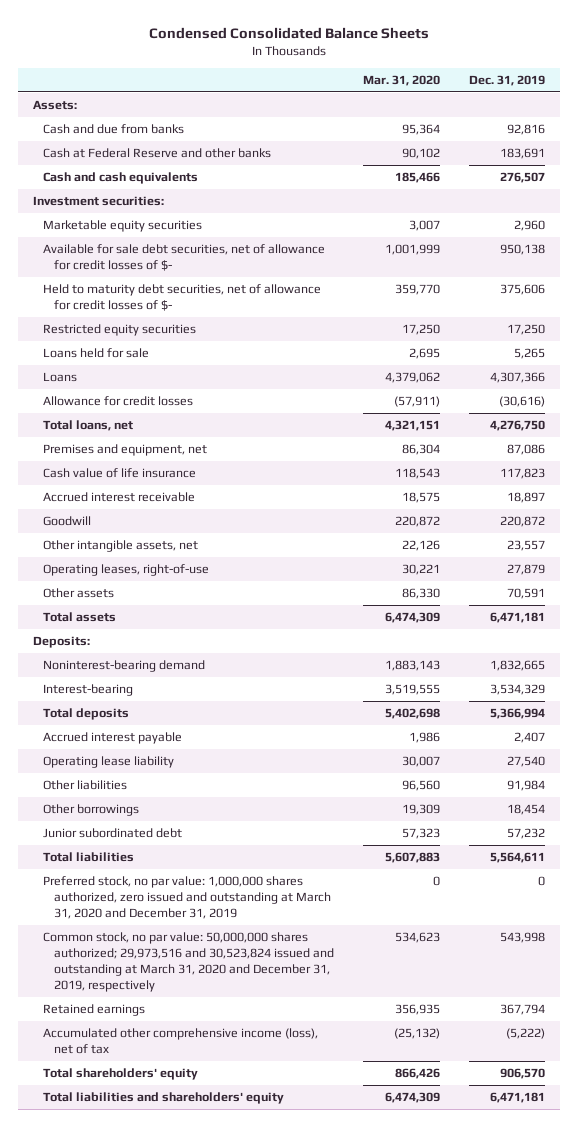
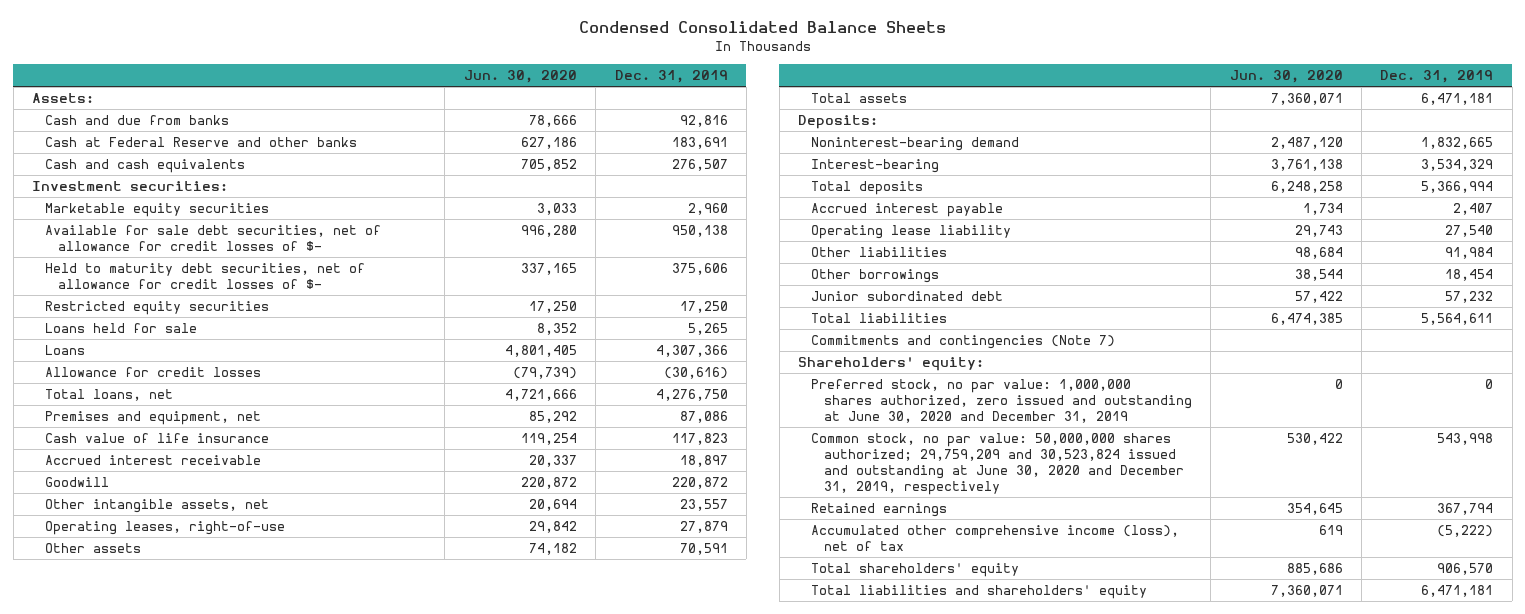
[363,74,441,86] Mar. 31, 2020 -> none
none -> [463,69,577,83] Jun. 30, 2020
none -> [810,334,1115,349] Commitments and contingencies (Note 7)
none -> [797,356,984,371] Shareholders' equity:
[43,876,332,920] Preferred stock, no par value: 1,000,000 shares authorized, zero issued and outstanding at March 31, 2020 and December 31, 2019 -> [810,378,1192,423] Preferred stock, no par value: 1,000,000 shares authorized, zero issued and outstanding at June 30, 2020 and December 31, 2019
[43,932,335,993] Common stock, no par value: 50,000,000 shares authorized; 29,973,516 and 30,523,824 issued and outstanding at March 31, 2020 and December 31, 2019, respectively -> [810,432,1184,495] Common stock, no par value: 50,000,000 shares authorized; 29,759,209 and 30,523,824 issued and outstanding at June 30, 2020 and December 31, 2019, respectively

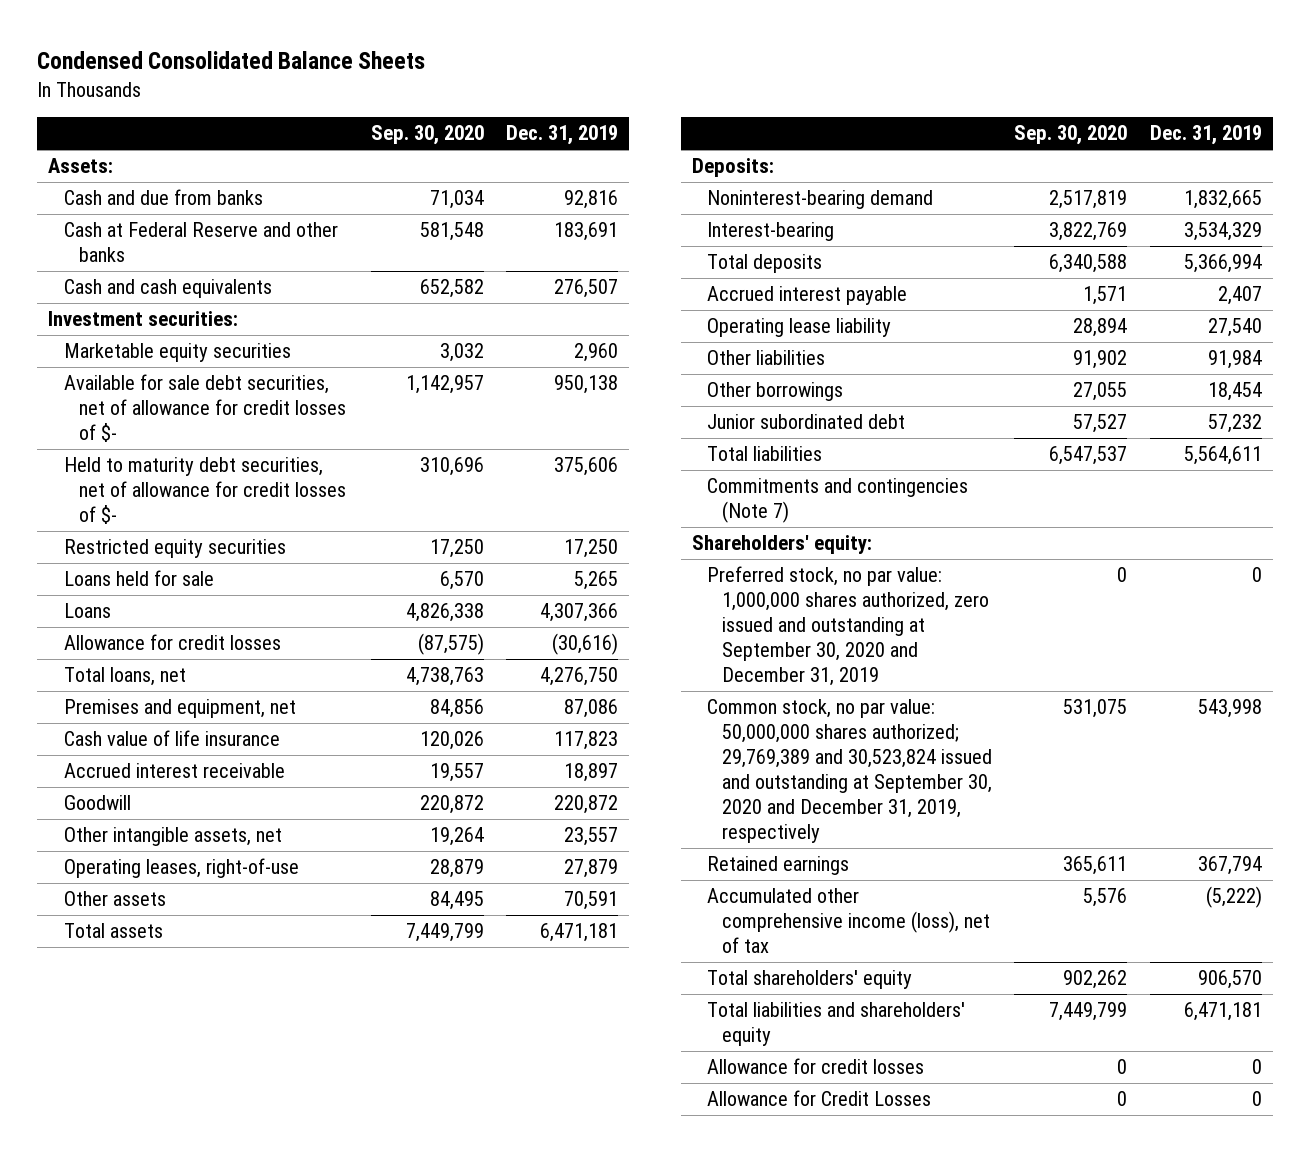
[463,69,577,83] Jun. 30, 2020 -> none
none -> [371,125,485,146] Sep. 30, 2020
[810,378,1192,423] Preferred stock, no par value: 1,000,000 shares authorized, zero issued and outstanding at June 30, 2020 and December 31, 2019 -> [706,566,989,686] Preferred stock, no par value: 1,000,000 shares authorized, zero issued and outstanding at September 30, 2020 and December 31, 2019
[810,432,1184,495] Common stock, no par value: 50,000,000 shares authorized; 29,759,209 and 30,523,824 issued and outstanding at June 30, 2020 and December 31, 2019, respectively -> [706,699,992,843] Common stock, no par value: 50,000,000 shares authorized; 29,769,389 and 30,523,824 issued and outstanding at September 30, 2020 and December 31, 2019, respectively
none -> [706,1058,924,1075] Allowance for credit losses
none -> [706,1090,931,1107] Allowance for Credit Losses

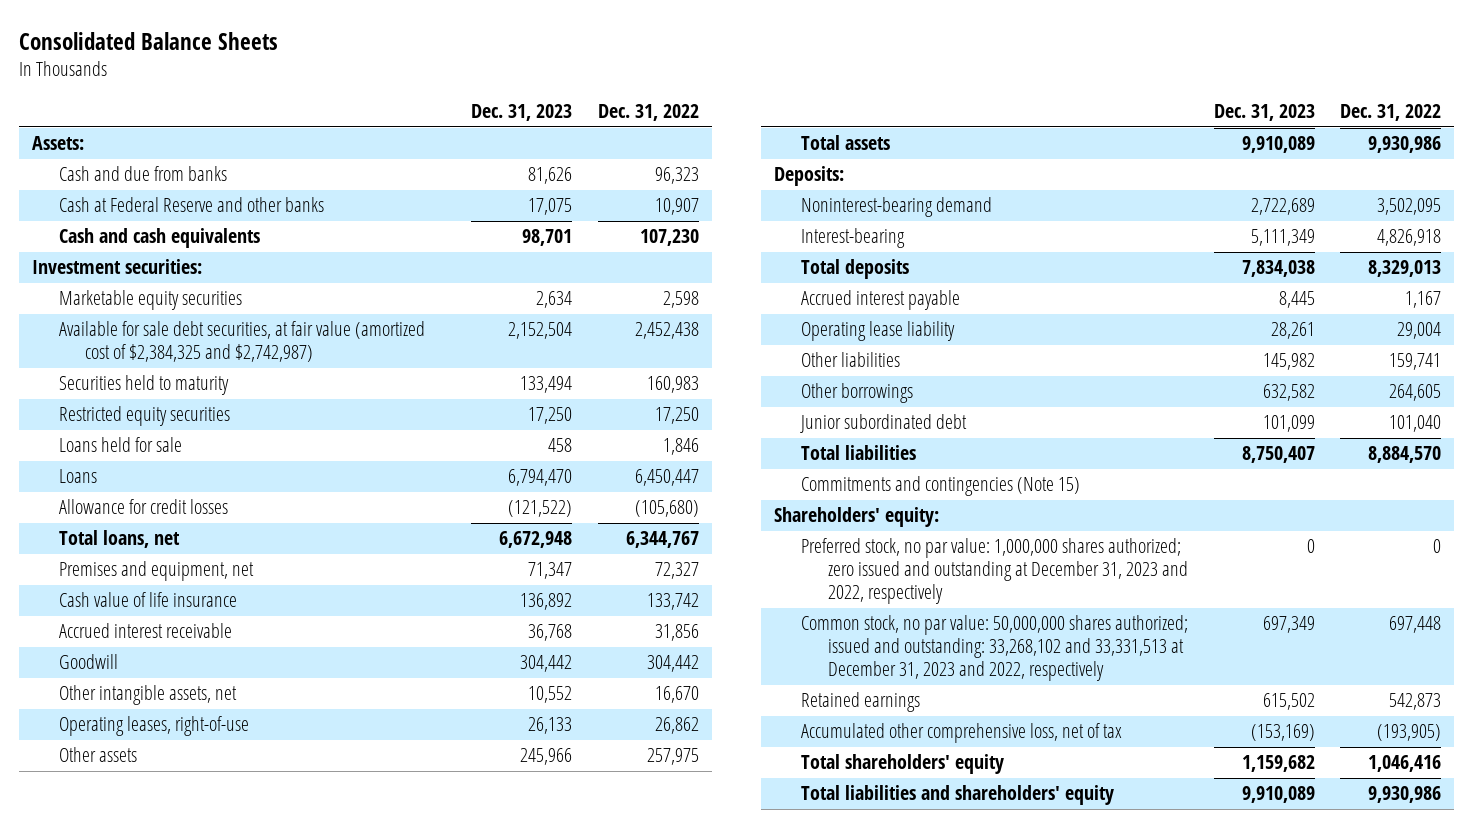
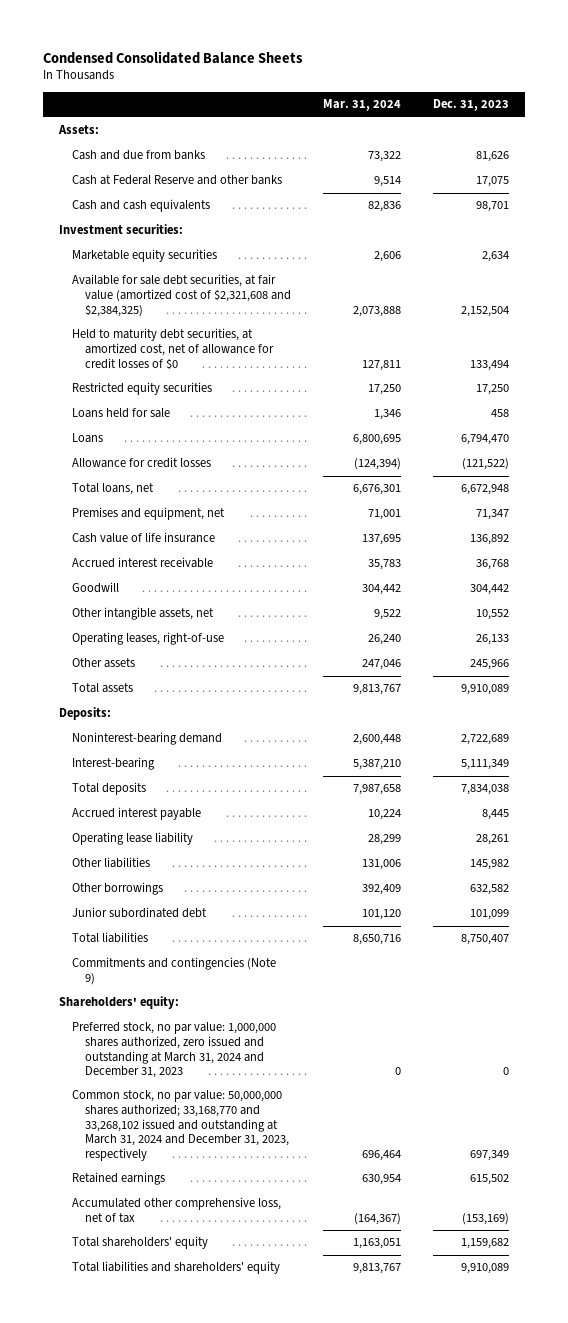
[18,31,278,50] Consolidated Balance Sheets -> [43,50,304,64] Condensed Consolidated Balance Sheets
[597,104,699,122] Dec. 31, 2022 -> none
none -> [322,99,401,112] Mar. 31, 2024
[58,321,425,363] Available for sale debt securities, at fair value (amortized cost of $2,384,325 and $2,742,987) -> [71,274,291,317] Available for sale debt securities, at fair value (amortized cost of $2,321,608 and $2,384,325)
[58,375,229,396] Securities held to maturity -> [71,328,274,370] Held to maturity debt securities, at amortized cost, net of allowance for credit losses of $0
[800,476,1080,497] Commitments and contingencies (Note 15) -> [71,957,276,986] Commitments and contingencies (Note 9)
[800,538,1188,605] Preferred stock, no par value: 1,000,000 shares authorized; zero issued and outstanding at December 31, 2023 and 2022, respectively -> [71,1022,276,1079] Preferred stock, no par value: 1,000,000 shares authorized, zero issued and outstanding at March 31, 2024 and December 31, 2023
[800,615,1188,682] Common stock, no par value: 50,000,000 shares authorized; issued and outstanding: 33,268,102 and 33,331,513 at December 31, 2023 and 2022, respectively -> [71,1090,289,1161] Common stock, no par value: 50,000,000 shares authorized; 33,168,770 and 33,268,102 issued and outstanding at March 31, 2024 and December 31, 2023, respectively

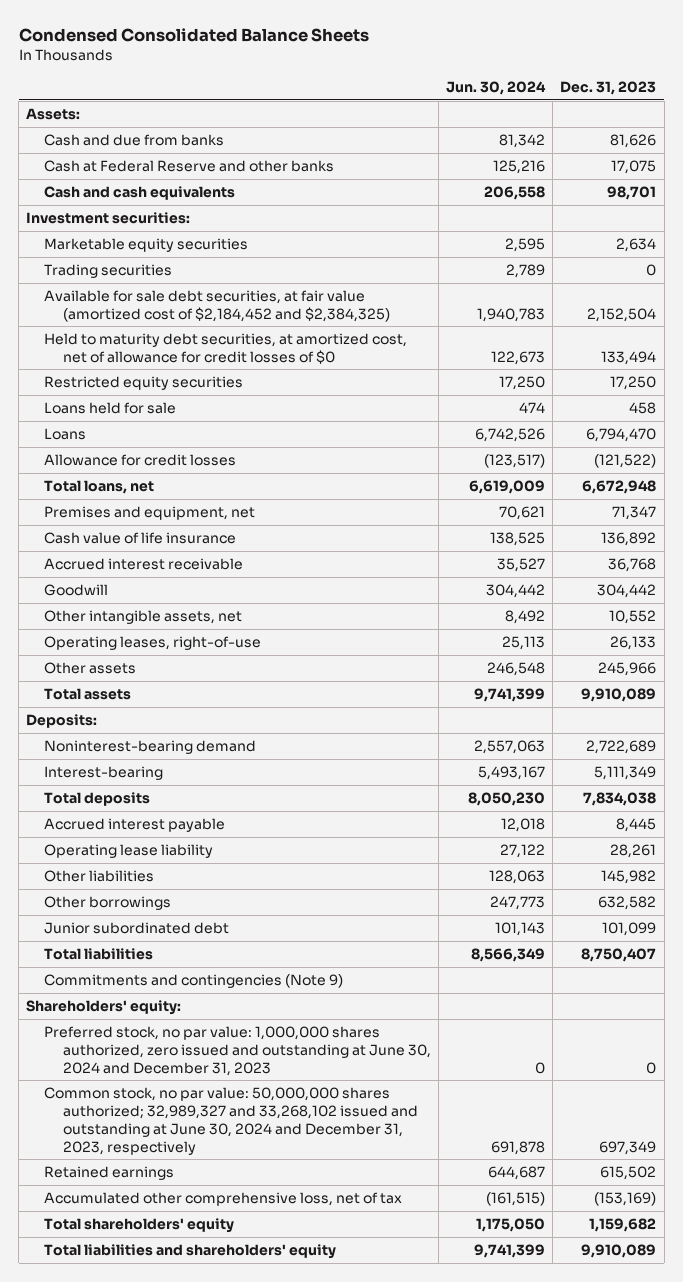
[322,99,401,112] Mar. 31, 2024 -> none
none -> [446,80,547,95] Jun. 30, 2024
none -> [44,263,173,278] Trading securities
[71,274,291,317] Available for sale debt securities, at fair value (amortized cost of $2,321,608 and $2,384,325) -> [44,289,390,322] Available for sale debt securities, at fair value (amortized cost of $2,184,452 and $2,384,325)
[71,1022,276,1079] Preferred stock, no par value: 1,000,000 shares authorized, zero issued and outstanding at March 31, 2024 and December 31, 2023 -> [44,1025,431,1076] Preferred stock, no par value: 1,000,000 shares authorized, zero issued and outstanding at June 30, 2024 and December 31, 2023
[71,1090,289,1161] Common stock, no par value: 50,000,000 shares authorized; 33,168,770 and 33,268,102 issued and outstanding at March 31, 2024 and December 31, 2023, respectively -> [44,1086,418,1155] Common stock, no par value: 50,000,000 shares authorized; 32,989,327 and 33,268,102 issued and outstanding at June 30, 2024 and December 31, 2023, respectively

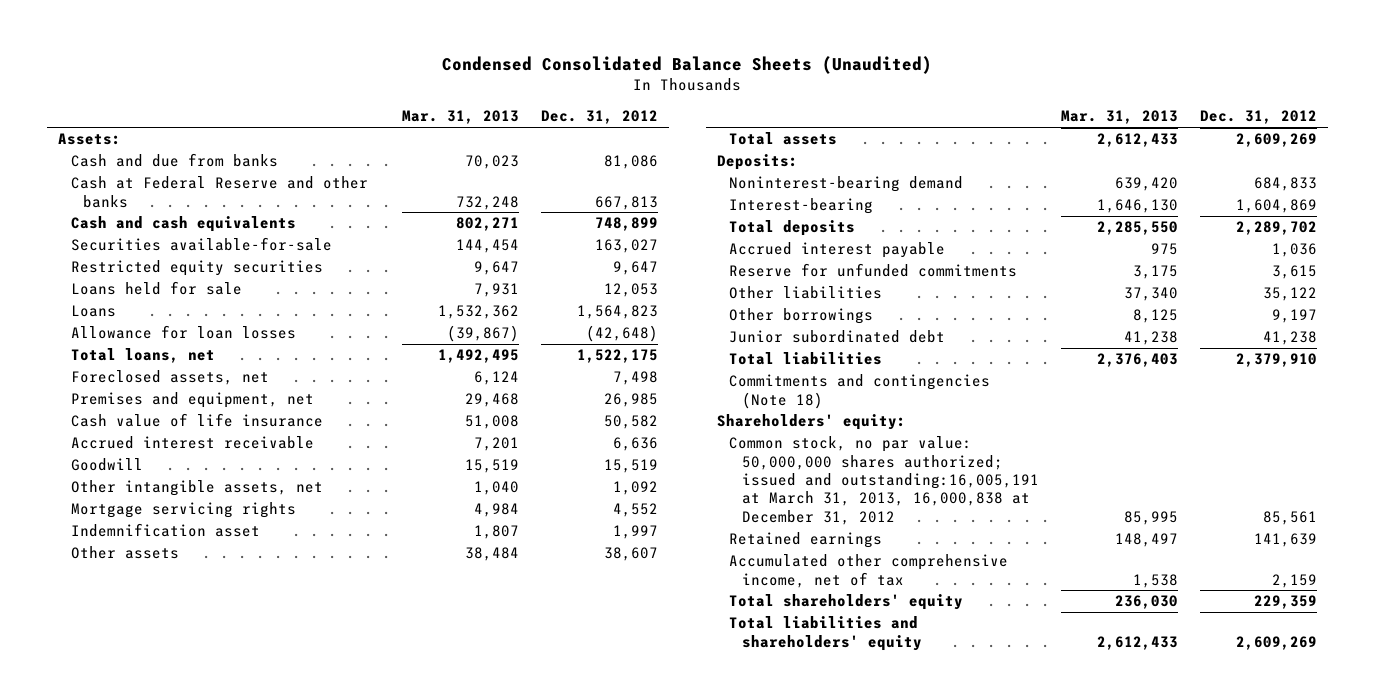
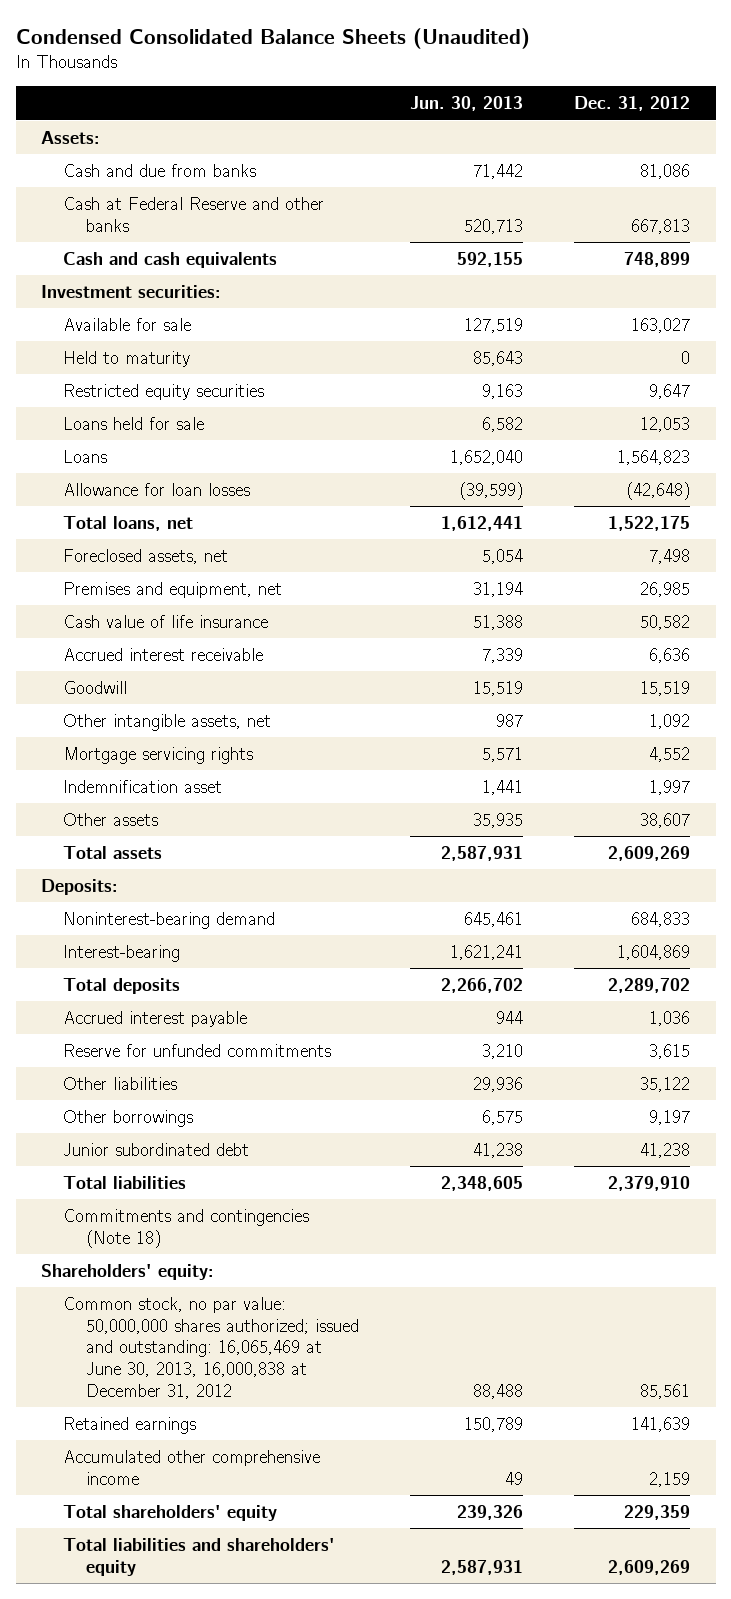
[402,110,520,125] Mar. 31, 2013 -> none
none -> [409,96,523,112] Jun. 30, 2013
none -> [41,284,222,298] Investment securities:
[70,237,332,252] Securities available-for-sale -> [63,317,192,331] Available for sale
none -> [63,350,191,367] Held to maturity
[729,436,1040,525] Common stock, no par value: 50,000,000 shares authorized; issued and outstanding:16,005,191 at March 31, 2013, 16,000,838 at December 31, 2012 -> [63,1296,359,1399] Common stock, no par value: 50,000,000 shares authorized; issued and outstanding: 16,065,469 at June 30, 2013, 16,000,838 at December 31, 2012
[729,554,1009,588] Accumulated other comprehensive income, net of tax -> [63,1449,321,1485] Accumulated other comprehensive income

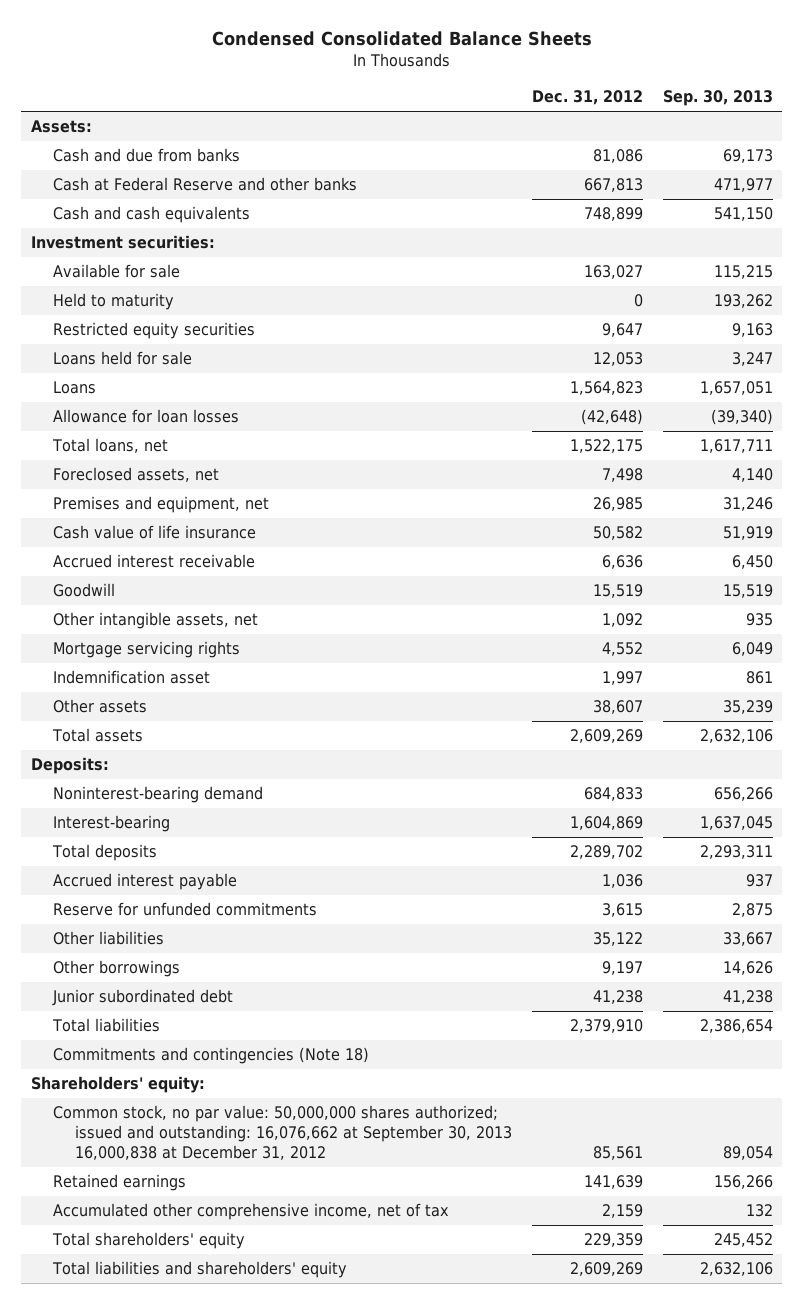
[15,27,530,49] Condensed Consolidated Balance Sheets (Unaudited) -> [211,31,592,47] Condensed Consolidated Balance Sheets
[409,96,523,112] Jun. 30, 2013 -> none
none -> [662,90,773,107] Sep. 30, 2013
[63,1296,359,1399] Common stock, no par value: 50,000,000 shares authorized; issued and outstanding: 16,065,469 at June 30, 2013, 16,000,838 at December 31, 2012 -> [53,1105,513,1161] Common stock, no par value: 50,000,000 shares authorized; issued and outstanding: 16,076,662 at September 30, 2013 16,000,838 at December 31, 2012
[63,1449,321,1485] Accumulated other comprehensive income -> [53,1203,450,1221] Accumulated other comprehensive income, net of tax

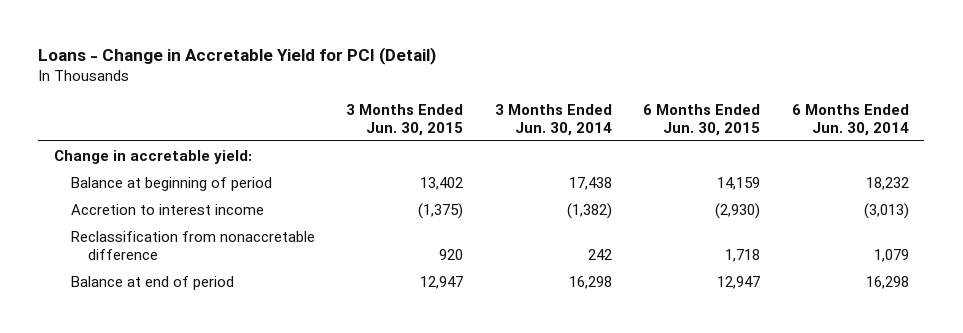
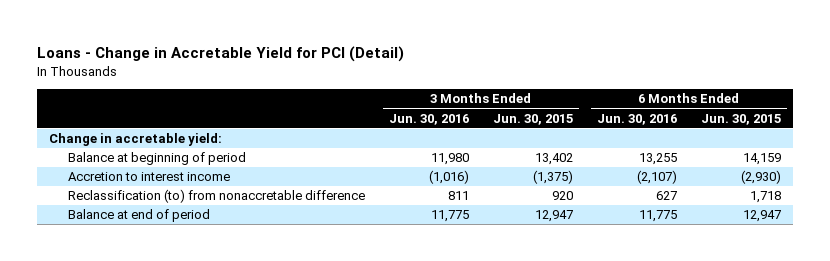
[494,103,612,136] 3 Months Ended Jun. 30, 2014 -> none
[791,103,909,136] 6 Months Ended Jun. 30, 2014 -> none
none -> [389,113,470,125] Jun. 30, 2016
none -> [597,113,678,125] Jun. 30, 2016
[71,230,316,260] Reclassification from nonaccretable difference -> [68,189,366,204] Reclassification (to) from nonaccretable difference

